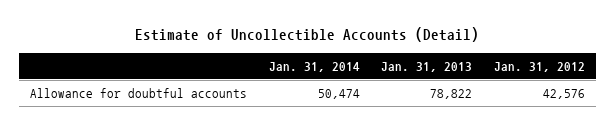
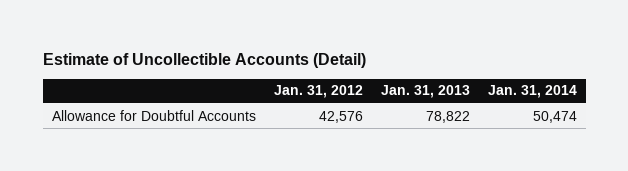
[29,88,247,99] Allowance for doubtful accounts -> [51,109,256,121] Allowance for Doubtful Accounts

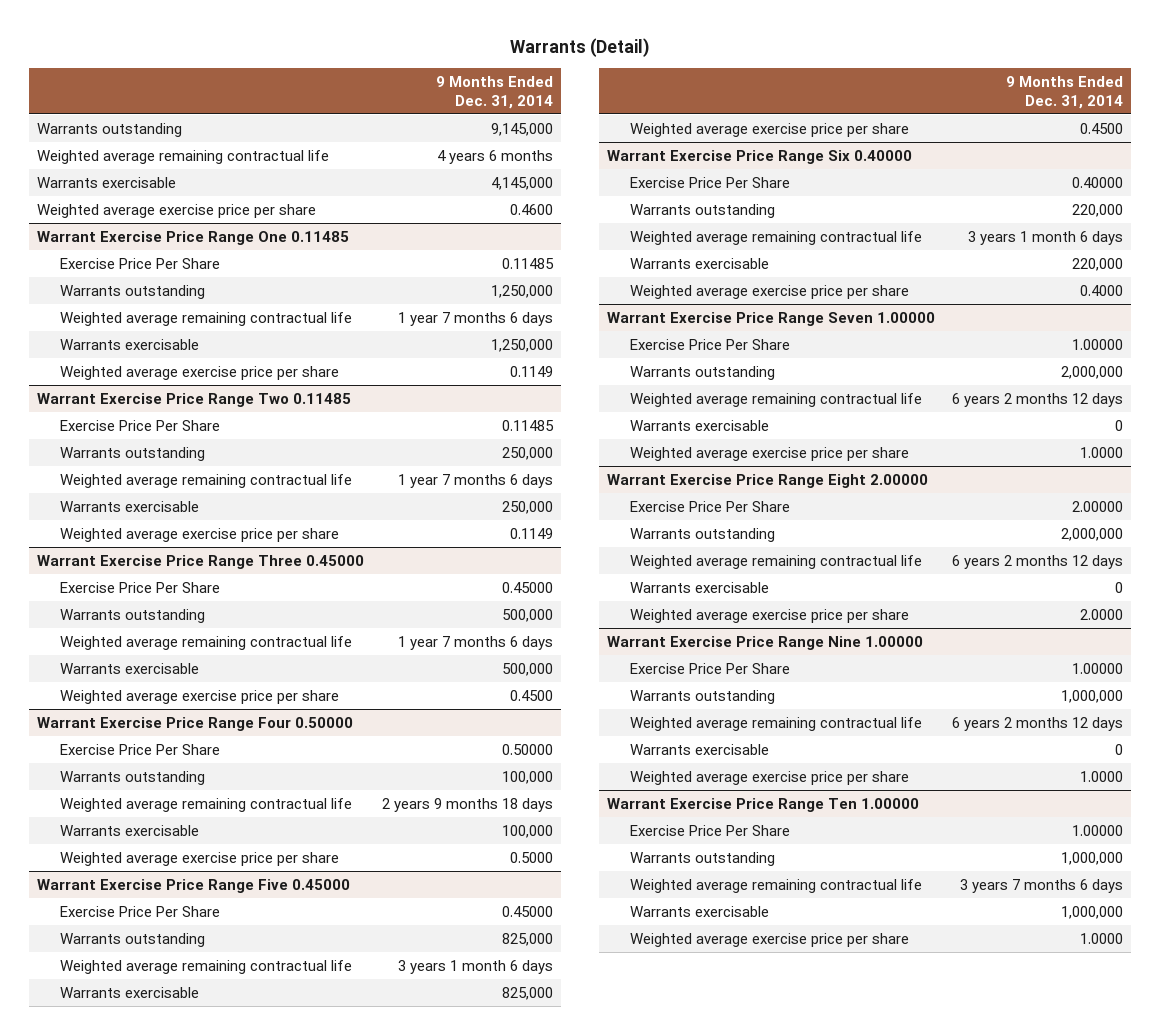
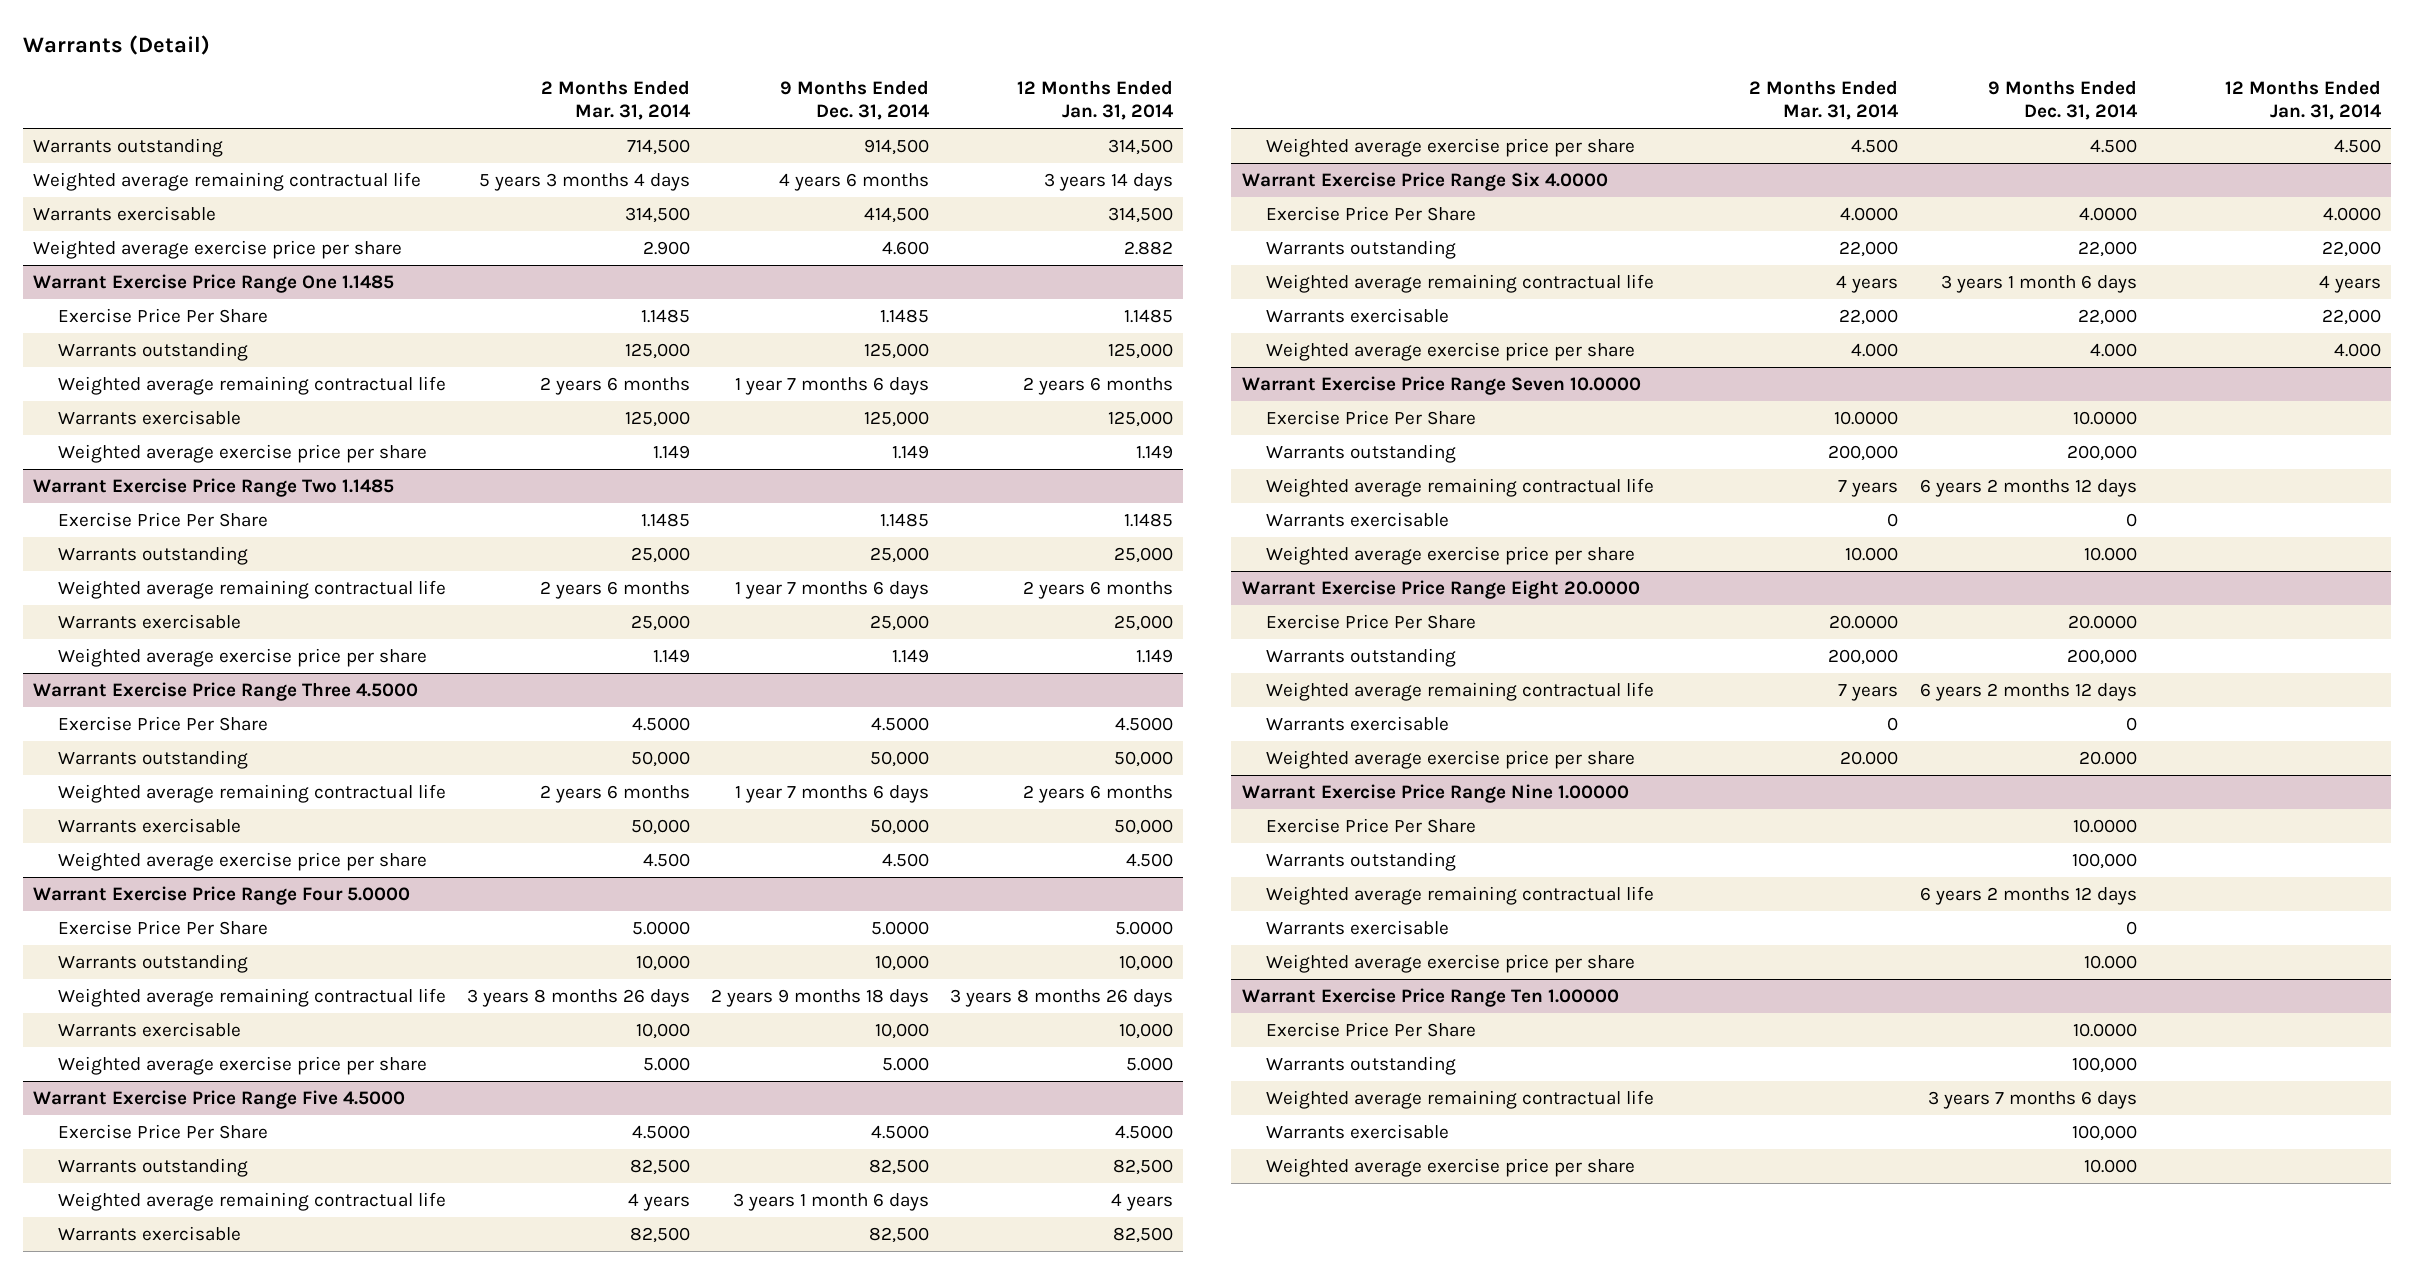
none -> [540,80,691,121] 2 Months Ended Mar. 31, 2014
none -> [1016,80,1174,121] 12 Months Ended Jan. 31, 2014
[490,122,553,136] 9,145,000 -> [863,138,929,155] 914,500
[490,176,553,190] 4,145,000 -> [863,206,929,223] 414,500
[509,203,553,215] 0.4600 -> [881,240,929,255] 4.600
[37,230,350,245] Warrant Exercise Price Range One 0.11485 -> [33,273,395,293] Warrant Exercise Price Range One 1.1485
[501,257,554,269] 0.11485 -> [879,308,929,323] 1.1485
[490,284,553,298] 1,250,000 -> [863,342,929,359] 125,000
[490,338,553,352] 1,250,000 -> [863,410,929,427] 125,000
[509,365,553,377] 0.1149 -> [891,444,929,459] 1.149
[37,392,352,407] Warrant Exercise Price Range Two 0.11485 -> [33,477,395,497] Warrant Exercise Price Range Two 1.1485
[501,419,554,431] 0.11485 -> [879,512,929,527] 1.1485
[501,446,553,460] 250,000 -> [869,546,929,563] 25,000
[501,500,553,514] 250,000 -> [869,614,929,631] 25,000
[509,527,553,539] 0.1149 -> [891,648,929,663] 1.149
[37,554,365,569] Warrant Exercise Price Range Three 0.45000 -> [33,681,419,701] Warrant Exercise Price Range Three 4.5000
[501,581,553,593] 0.45000 -> [870,716,929,731] 4.5000
[501,608,553,622] 500,000 -> [869,750,929,767] 50,000
[501,662,553,676] 500,000 -> [869,818,929,835] 50,000
[509,689,553,701] 0.4500 -> [881,852,929,867] 4.500
[37,716,354,731] Warrant Exercise Price Range Four 0.50000 -> [33,885,411,905] Warrant Exercise Price Range Four 5.0000
[501,743,553,755] 0.50000 -> [870,920,929,935] 5.0000
[501,770,553,784] 100,000 -> [874,954,929,971] 10,000
[501,824,553,838] 100,000 -> [874,1022,929,1039] 10,000
[509,851,553,863] 0.5000 -> [881,1056,929,1071] 5.000
[37,878,351,893] Warrant Exercise Price Range Five 0.45000 -> [33,1089,406,1109] Warrant Exercise Price Range Five 4.5000
[501,905,553,917] 0.45000 -> [870,1124,929,1139] 4.5000
[501,932,553,946] 825,000 -> [868,1158,929,1175] 82,500
[501,986,553,1000] 825,000 -> [868,1226,929,1243] 82,500
[1079,122,1123,134] 0.4500 -> [2089,138,2137,153] 4.500
[607,149,913,164] Warrant Exercise Price Range Six 0.40000 -> [1241,171,1608,191] Warrant Exercise Price Range Six 4.0000
[1071,176,1123,188] 0.40000 -> [2078,206,2137,221] 4.0000
[1071,203,1123,217] 220,000 -> [2077,240,2137,257] 22,000
[1071,257,1123,271] 220,000 -> [2077,308,2137,325] 22,000
[1079,284,1123,296] 0.4000 -> [2089,342,2137,357] 4.000
[607,311,936,326] Warrant Exercise Price Range Seven 1.00000 -> [1241,375,1641,395] Warrant Exercise Price Range Seven 10.0000
[1071,338,1123,350] 1.00000 -> [2072,410,2137,425] 10.0000
[1060,365,1123,379] 2,000,000 -> [2066,444,2137,461] 200,000
[1079,446,1123,458] 1.0000 -> [2083,546,2137,561] 10.000
[607,473,929,488] Warrant Exercise Price Range Eight 2.00000 -> [1241,579,1640,599] Warrant Exercise Price Range Eight 20.0000
[1071,500,1123,512] 2.00000 -> [2067,614,2137,629] 20.0000
[1060,527,1123,541] 2,000,000 -> [2066,648,2137,665] 200,000
[1079,608,1123,620] 2.0000 -> [2078,750,2137,765] 20.000
[1071,662,1123,674] 1.00000 -> [2072,818,2137,833] 10.0000
[1060,689,1123,703] 1,000,000 -> [2071,852,2137,869] 100,000
[1079,770,1123,782] 1.0000 -> [2083,954,2137,969] 10.000
[1071,824,1123,836] 1.00000 -> [2072,1022,2137,1037] 10.0000
[1060,851,1123,865] 1,000,000 -> [2071,1056,2137,1073] 100,000
[1060,905,1123,919] 1,000,000 -> [2071,1124,2137,1141] 100,000
[1079,932,1123,944] 1.0000 -> [2083,1158,2137,1173] 10.000

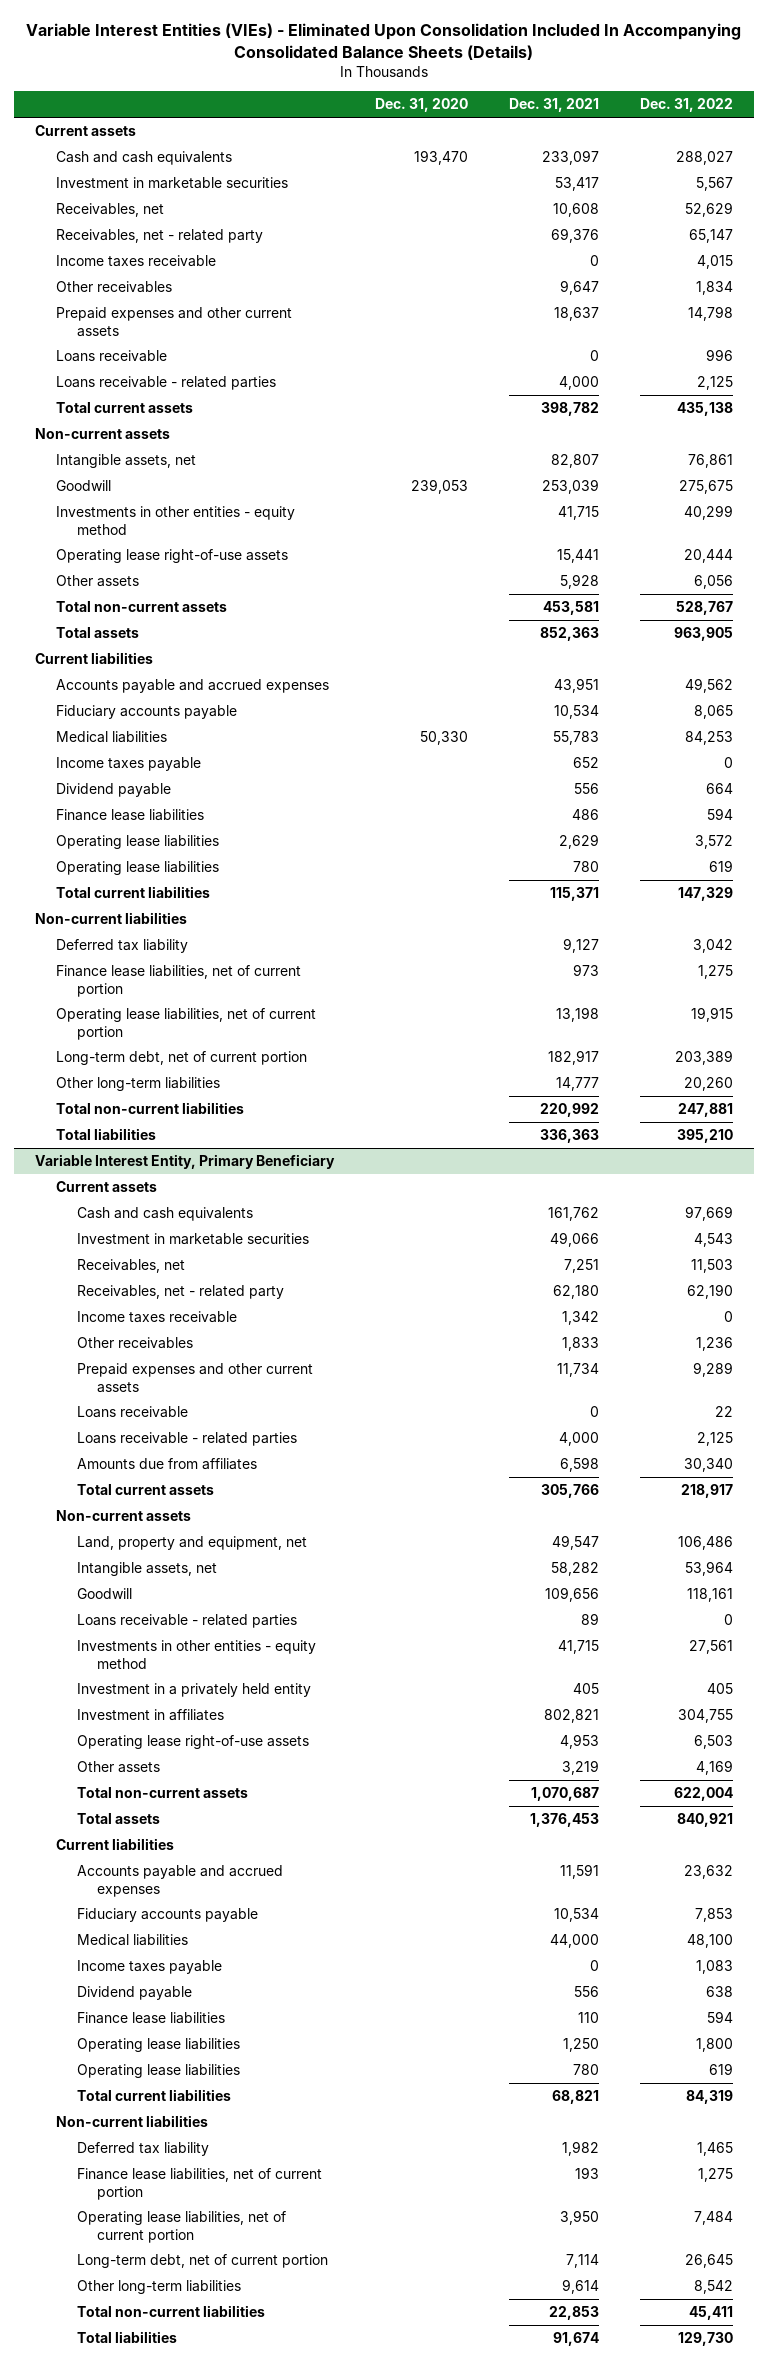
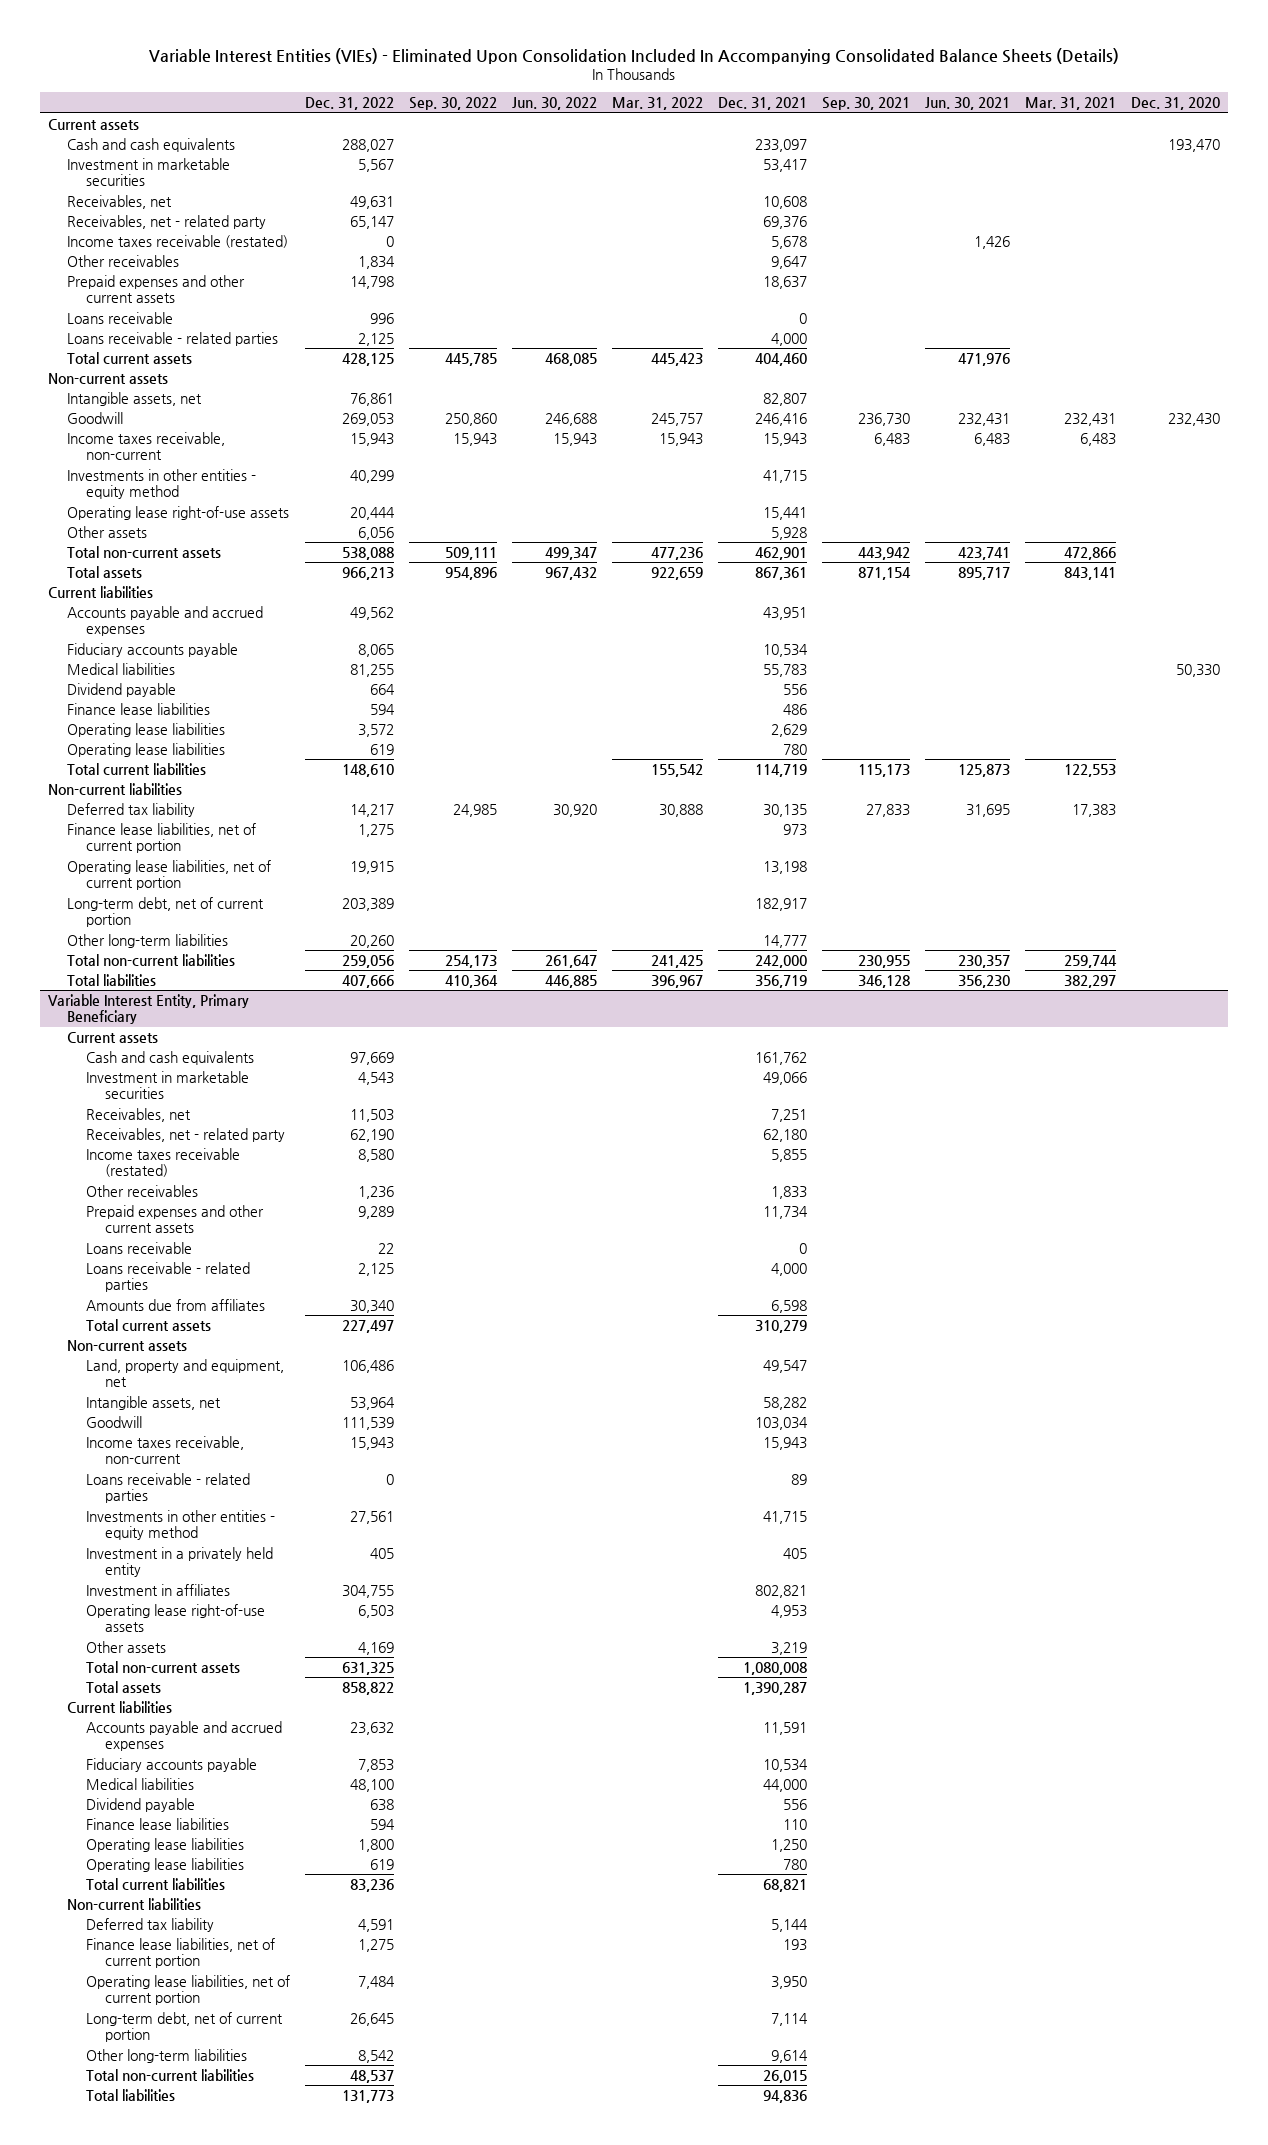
none -> [408,97,497,111] Sep. 30, 2022
none -> [511,97,597,111] Jun. 30, 2022
none -> [611,97,703,111] Mar. 31, 2022
none -> [822,97,911,111] Sep. 30, 2021
none -> [925,97,1011,111] Jun. 30, 2021
none -> [1025,97,1117,111] Mar. 31, 2021
[685,202,734,218] 52,629 -> [349,195,394,209] 49,631
[55,255,216,268] Income taxes receivable -> [66,234,288,248] Income taxes receivable (restated)
[590,255,600,267] 0 -> [771,235,808,249] 5,678
[697,255,734,270] 4,015 -> [385,235,394,247] 0
[541,402,600,417] 398,782 -> [755,352,808,366] 404,460
[677,402,734,417] 435,138 -> [341,352,394,366] 428,125
[411,479,469,495] 239,053 -> [1168,412,1221,426] 232,430
[542,479,600,495] 253,039 -> [755,412,808,426] 246,416
[679,480,734,495] 275,675 -> [341,412,394,426] 269,053
none -> [66,431,225,461] Income taxes receivable, non-current
[543,601,600,616] 453,581 -> [755,546,808,560] 462,901
[676,601,734,616] 528,767 -> [341,546,394,560] 538,088
[540,627,600,642] 852,363 -> [755,566,808,580] 867,361
[674,627,734,642] 963,905 -> [341,566,394,580] 966,213
[55,757,201,772] Income taxes payable -> none
[685,731,734,746] 84,253 -> [349,663,394,677] 81,255
[550,887,600,902] 115,371 -> [755,763,808,777] 114,719
[678,887,734,902] 147,329 -> [341,763,394,777] 148,610
[563,938,600,954] 9,127 -> [763,803,808,817] 30,135
[693,939,734,954] 3,042 -> [349,803,394,817] 14,217
[540,1103,600,1118] 220,992 -> [755,954,808,968] 242,000
[678,1103,734,1118] 247,881 -> [341,954,394,968] 259,056
[540,1129,600,1144] 336,363 -> [755,974,808,988] 356,719
[677,1129,734,1144] 395,210 -> [341,974,394,988] 407,666
[76,1311,237,1324] Income taxes receivable -> [85,1147,240,1178] Income taxes receivable (restated)
[562,1311,600,1326] 1,342 -> [771,1148,808,1162] 5,855
[724,1311,734,1323] 0 -> [357,1148,394,1162] 8,580
[541,1484,600,1499] 305,766 -> [755,1319,808,1333] 310,279
[681,1484,734,1499] 218,917 -> [341,1319,394,1333] 227,497
[545,1587,600,1603] 109,656 -> [755,1416,809,1430] 103,034
[687,1588,734,1603] 118,161 -> [341,1416,394,1430] 111,539
none -> [85,1435,244,1465] Income taxes receivable, non-current
[531,1787,600,1802] 1,070,687 -> [743,1661,808,1675] 1,080,008
[674,1787,734,1802] 622,004 -> [341,1661,394,1675] 631,325
[530,1813,600,1828] 1,376,453 -> [743,1681,808,1695] 1,390,287
[677,1813,734,1828] 840,921 -> [341,1681,394,1695] 858,822
[76,1960,222,1975] Income taxes payable -> none
[686,2090,734,2105] 84,319 -> [349,1878,394,1892] 83,236
[562,2141,600,2157] 1,982 -> [771,1918,809,1932] 5,144
[697,2142,734,2157] 1,465 -> [357,1918,394,1932] 4,591
[549,2306,600,2321] 22,853 -> [763,2069,808,2083] 26,015
[689,2306,734,2321] 45,411 -> [349,2069,394,2083] 48,537
[553,2332,600,2347] 91,674 -> [763,2089,808,2103] 94,836
[678,2332,734,2347] 129,730 -> [341,2089,394,2103] 131,773

